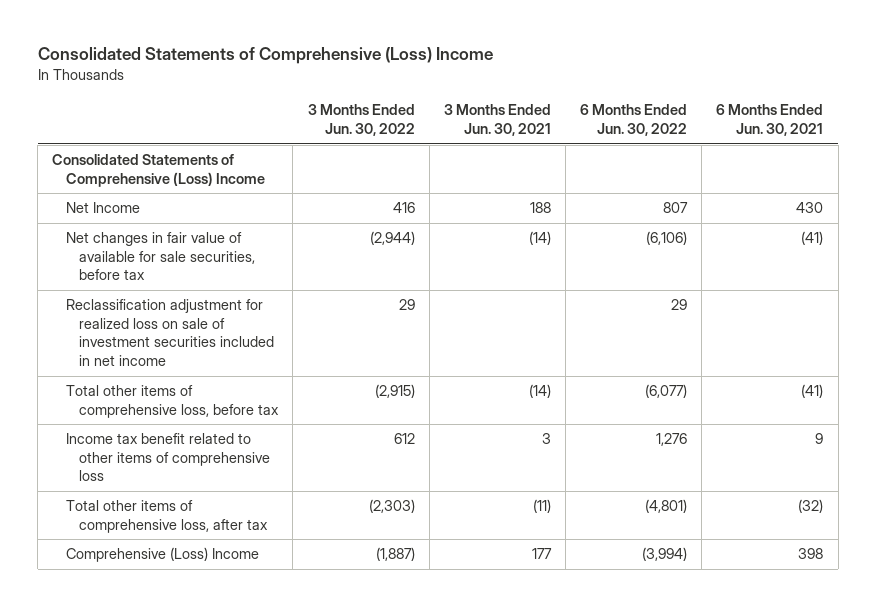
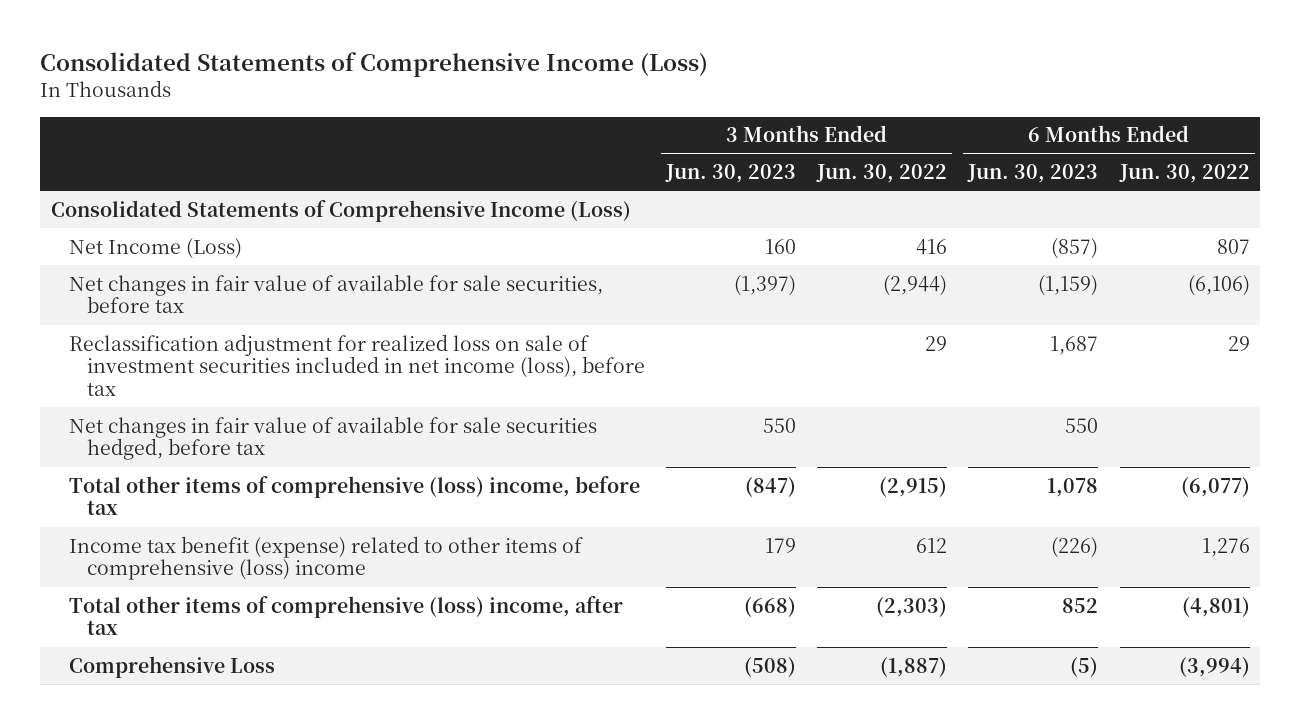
[37,47,493,65] Consolidated Statements of Comprehensive (Loss) Income -> [40,51,709,77] Consolidated Statements of Comprehensive Income (Loss)
[443,104,551,136] 3 Months Ended Jun. 30, 2021 -> none
[716,104,824,136] 6 Months Ended Jun. 30, 2021 -> none
none -> [664,164,796,184] Jun. 30, 2023
none -> [967,164,1099,184] Jun. 30, 2023
[52,154,265,187] Consolidated Statements of Comprehensive (Loss) Income -> [50,199,631,222] Consolidated Statements of Comprehensive Income (Loss)
[65,202,140,214] Net Income -> [68,237,242,259] Net Income (Loss)
[65,299,275,366] Reclassification adjustment for realized loss on sale of investment securities included in net income -> [68,333,645,396] Reclassification adjustment for realized loss on sale of investment securities included in net income (loss), before tax
none -> [68,415,597,461] Net changes in fair value of available for sale securities hedged, before tax
[65,385,280,418] Total other items of comprehensive loss, before tax -> [68,475,640,516] Total other items of comprehensive (loss) income, before tax
[65,433,271,482] Income tax benefit related to other items of comprehensive loss -> [68,535,583,581] Income tax benefit (expense) related to other items of comprehensive (loss) income
[65,500,269,533] Total other items of comprehensive loss, after tax -> [68,595,623,636] Total other items of comprehensive (loss) income, after tax
[65,547,259,563] Comprehensive (Loss) Income -> [68,655,275,678] Comprehensive Loss

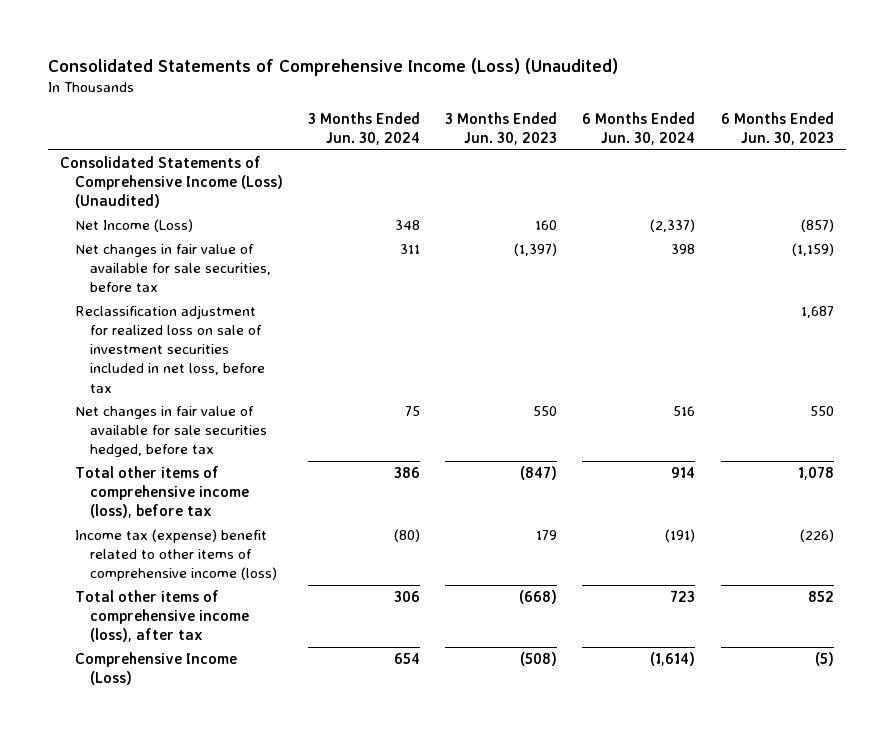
[40,51,709,77] Consolidated Statements of Comprehensive Income (Loss) -> [47,57,618,76] Consolidated Statements of Comprehensive Income (Loss) (Unaudited)
[816,164,948,184] Jun. 30, 2022 -> none
[1118,164,1250,184] Jun. 30, 2022 -> none
none -> [308,112,421,146] 3 Months Ended Jun. 30, 2024
none -> [582,112,696,146] 6 Months Ended Jun. 30, 2024
[50,199,631,222] Consolidated Statements of Comprehensive Income (Loss) -> [60,155,284,209] Consolidated Statements of Comprehensive Income (Loss) (Unaudited)
[68,333,645,396] Reclassification adjustment for realized loss on sale of investment securities included in net income (loss), before tax -> [75,304,266,393] Reclassification adjustment for realized loss on sale of investment securities included in net loss, before tax
[68,475,640,516] Total other items of comprehensive (loss) income, before tax -> [75,465,250,519] Total other items of comprehensive income (loss), before tax
[68,535,583,581] Income tax benefit (expense) related to other items of comprehensive (loss) income -> [75,528,278,582] Income tax (expense) benefit related to other items of comprehensive income (loss)
[68,595,623,636] Total other items of comprehensive (loss) income, after tax -> [75,589,250,643] Total other items of comprehensive income (loss), after tax
[68,655,275,678] Comprehensive Loss -> [75,651,238,686] Comprehensive Income (Loss)

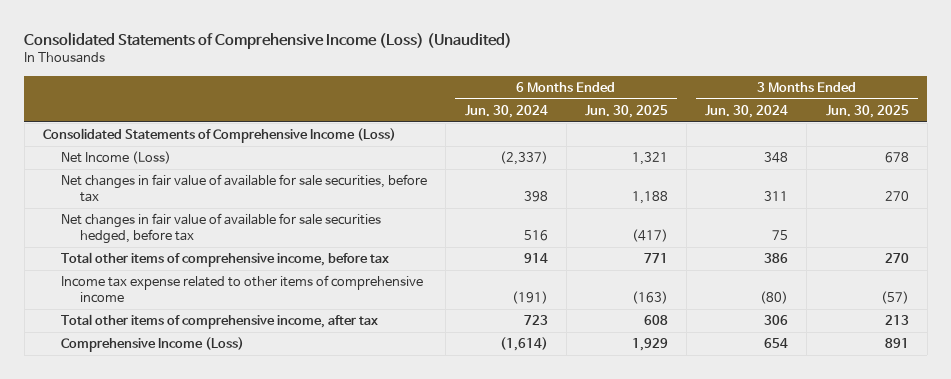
[445,112,558,146] 3 Months Ended Jun. 30, 2023 -> none
[720,112,834,146] 6 Months Ended Jun. 30, 2023 -> none
none -> [584,104,668,118] Jun. 30, 2025
none -> [825,104,909,118] Jun. 30, 2025
[60,155,284,209] Consolidated Statements of Comprehensive Income (Loss) (Unaudited) -> [42,128,396,144] Consolidated Statements of Comprehensive Income (Loss)
[75,304,266,393] Reclassification adjustment for realized loss on sale of investment securities included in net loss, before tax -> none
[75,465,250,519] Total other items of comprehensive income (loss), before tax -> [61,252,390,268] Total other items of comprehensive income, before tax
[75,528,278,582] Income tax (expense) benefit related to other items of comprehensive income (loss) -> [61,275,424,304] Income tax expense related to other items of comprehensive income
[75,589,250,643] Total other items of comprehensive income (loss), after tax -> [61,314,379,330] Total other items of comprehensive income, after tax

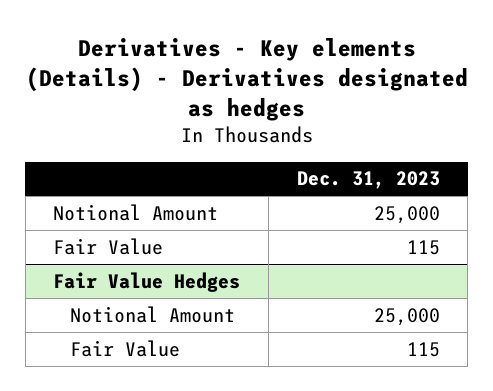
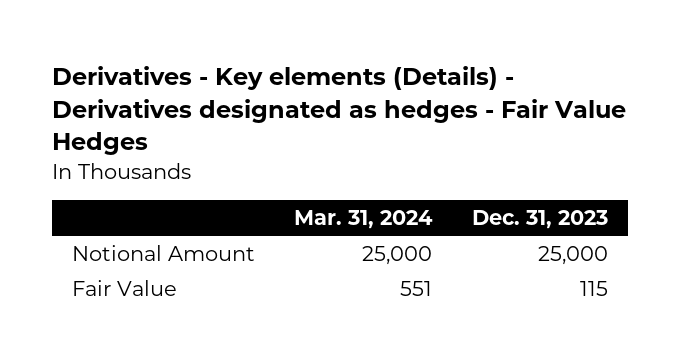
[25,37,468,122] Derivatives - Key elements (Details) - Derivatives designated as hedges -> [52,65,627,156] Derivatives - Key elements (Details) - Derivatives designated as hedges - Fair Value Hedges
none -> [294,209,434,229] Mar. 31, 2024
[53,271,241,292] Fair Value Hedges -> none
[70,305,236,323] Notional Amount -> none
[70,339,181,357] Fair Value -> none

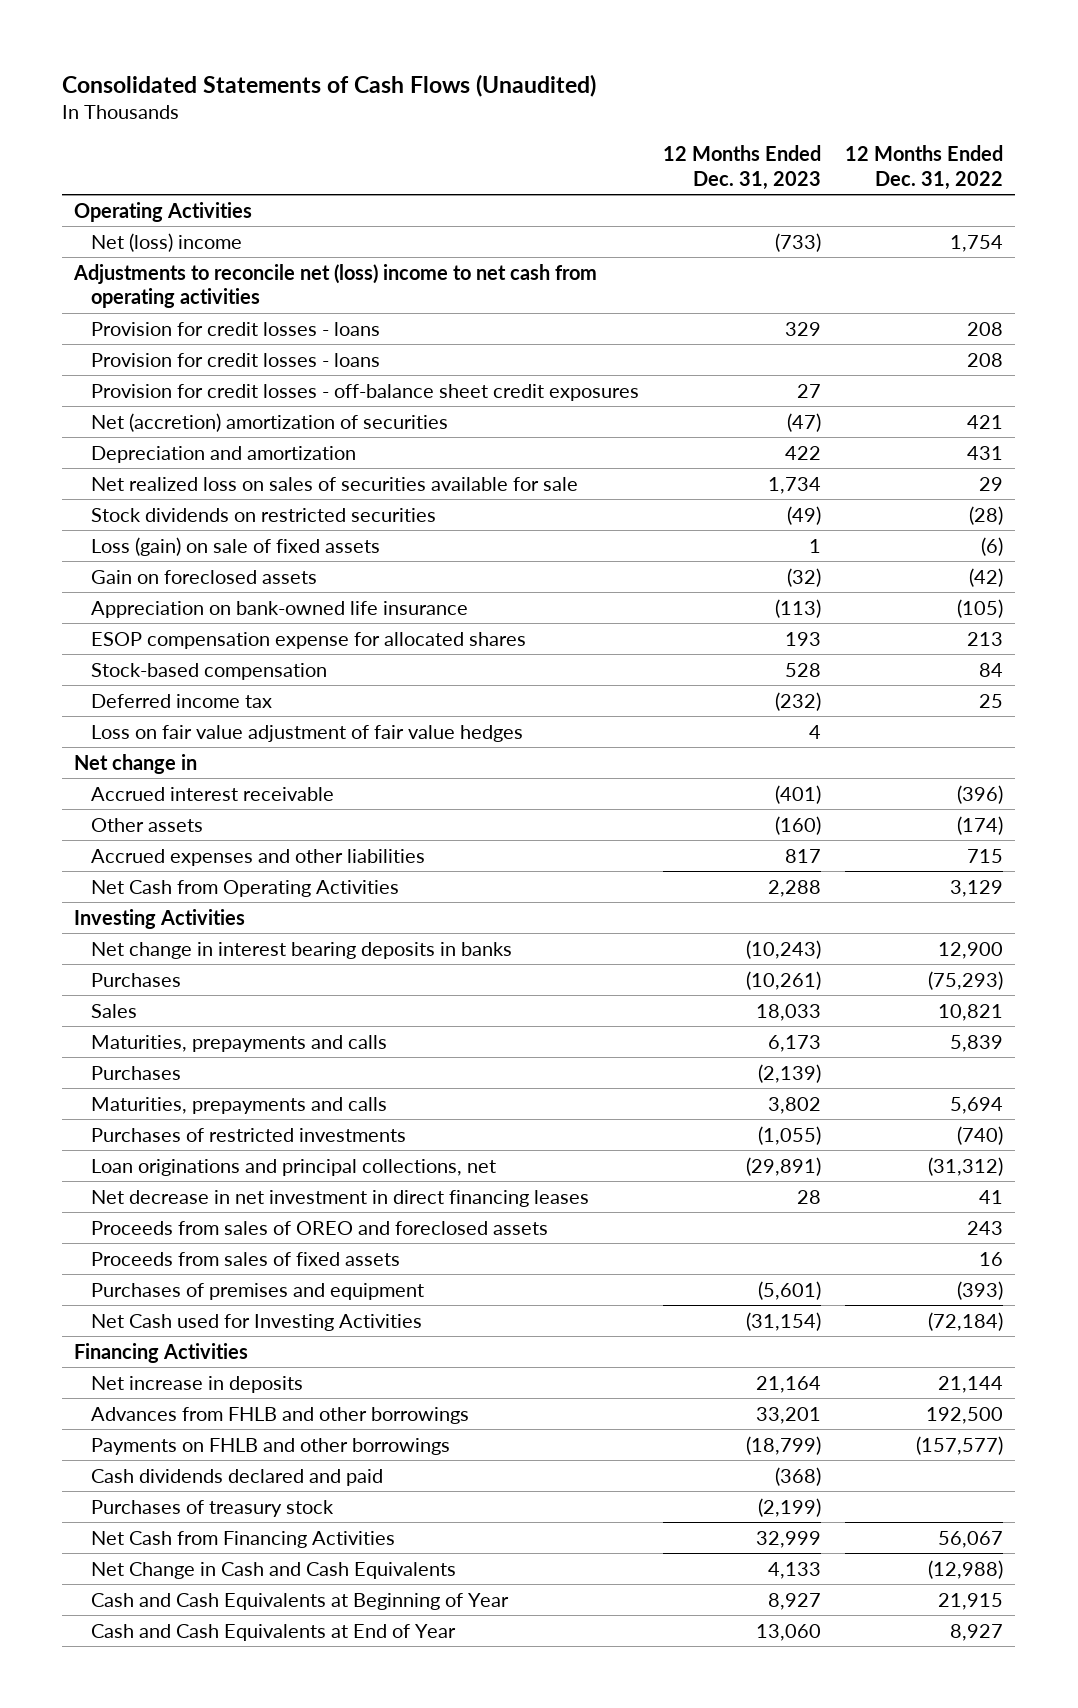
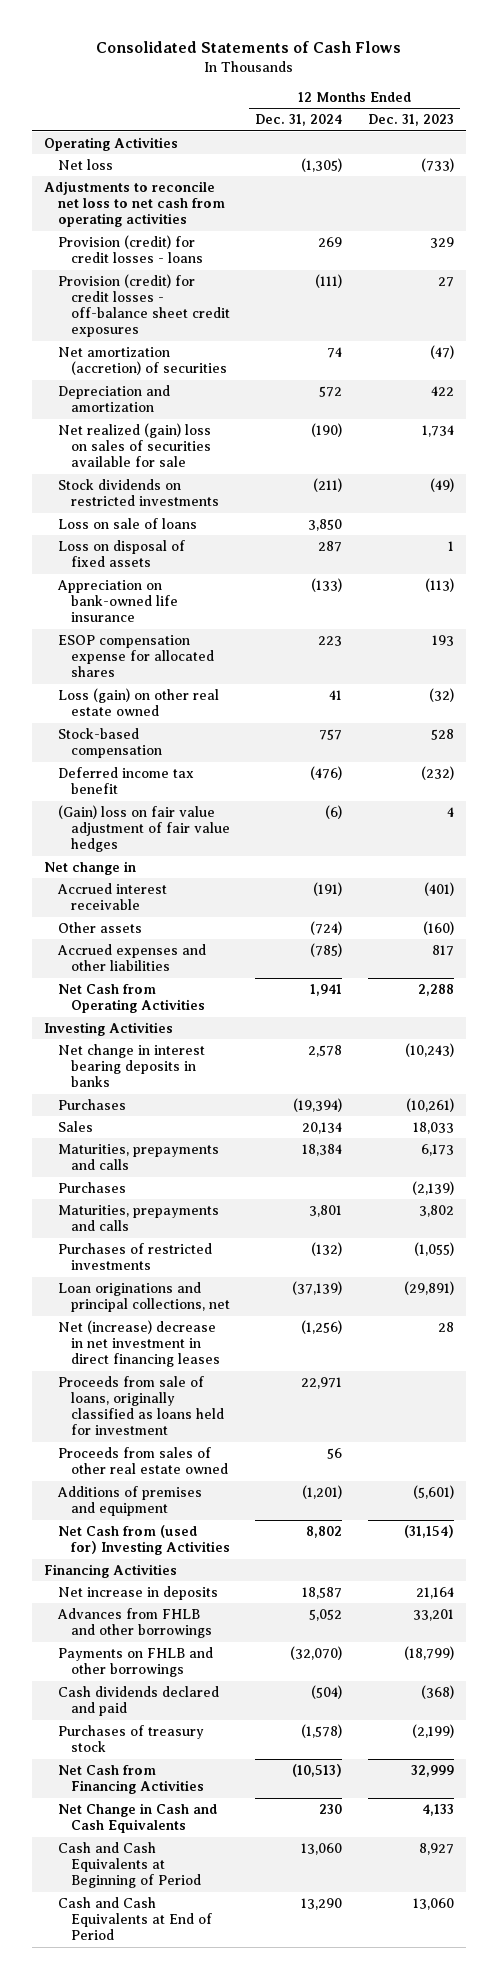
[62,73,597,97] Consolidated Statements of Cash Flows (Unaudited) -> [95,41,401,54] Consolidated Statements of Cash Flows
[845,145,1004,190] 12 Months Ended Dec. 31, 2022 -> none
none -> [255,114,343,127] Dec. 31, 2024
[90,352,380,367] Provision for credit losses - loans -> none
[90,232,242,252] Net (loss) income -> [57,159,113,171] Net loss
[73,263,598,309] Adjustments to reconcile net (loss) income to net cash from operating activities -> [44,181,225,228] Adjustments to reconcile net loss to net cash from operating activities
[90,321,380,336] Provision for credit losses - loans -> [57,235,204,264] Provision (credit) for credit losses - loans
[90,383,639,401] Provision for credit losses - off-balance sheet credit exposures -> [57,274,231,338] Provision (credit) for credit losses - off-balance sheet credit exposures
[90,412,448,432] Net (accretion) amortization of securities -> [57,347,228,376] Net amortization (accretion) of securities
[90,569,317,584] Gain on foreclosed assets -> none
[90,476,578,491] Net realized loss on sales of securities available for sale -> [57,423,212,468] Net realized (gain) loss on sales of securities available for sale
[90,507,436,522] Stock dividends on restricted securities -> [57,479,220,507] Stock dividends on restricted investments
none -> [57,518,197,530] Loss on sale of loans
[90,536,380,556] Loss (gain) on sale of fixed assets -> [57,540,185,568] Loss on disposal of fixed assets
none -> [57,688,219,717] Loss (gain) on other real estate owned
[90,693,272,708] Deferred income tax -> [57,767,194,795] Deferred income tax benefit
[90,724,523,742] Loss on fair value adjustment of fair value hedges -> [57,805,231,853] (Gain) loss on fair value adjustment of fair value hedges
[90,1220,548,1235] Proceeds from sales of OREO and foreclosed assets -> none
[90,1251,400,1266] Proceeds from sales of fixed assets -> none
[90,1189,589,1207] Net decrease in net investment in direct financing leases -> [57,1320,221,1368] Net (increase) decrease in net investment in direct financing leases
none -> [57,1376,225,1436] Proceeds from sale of loans, originally classified as loans held for investment
none -> [57,1447,229,1475] Proceeds from sales of other real estate owned
[90,1282,424,1300] Purchases of premises and equipment -> [56,1486,202,1517] Additions of premises and equipment
[90,1313,422,1331] Net Cash used for Investing Activities -> [57,1525,231,1556] Net Cash from (used for) Investing Activities
[90,1592,509,1610] Cash and Cash Equivalents at Beginning of Year -> [57,1842,202,1889] Cash and Cash Equivalents at Beginning of Period
[90,1623,456,1641] Cash and Cash Equivalents at End of Year -> [57,1897,213,1941] Cash and Cash Equivalents at End of Period

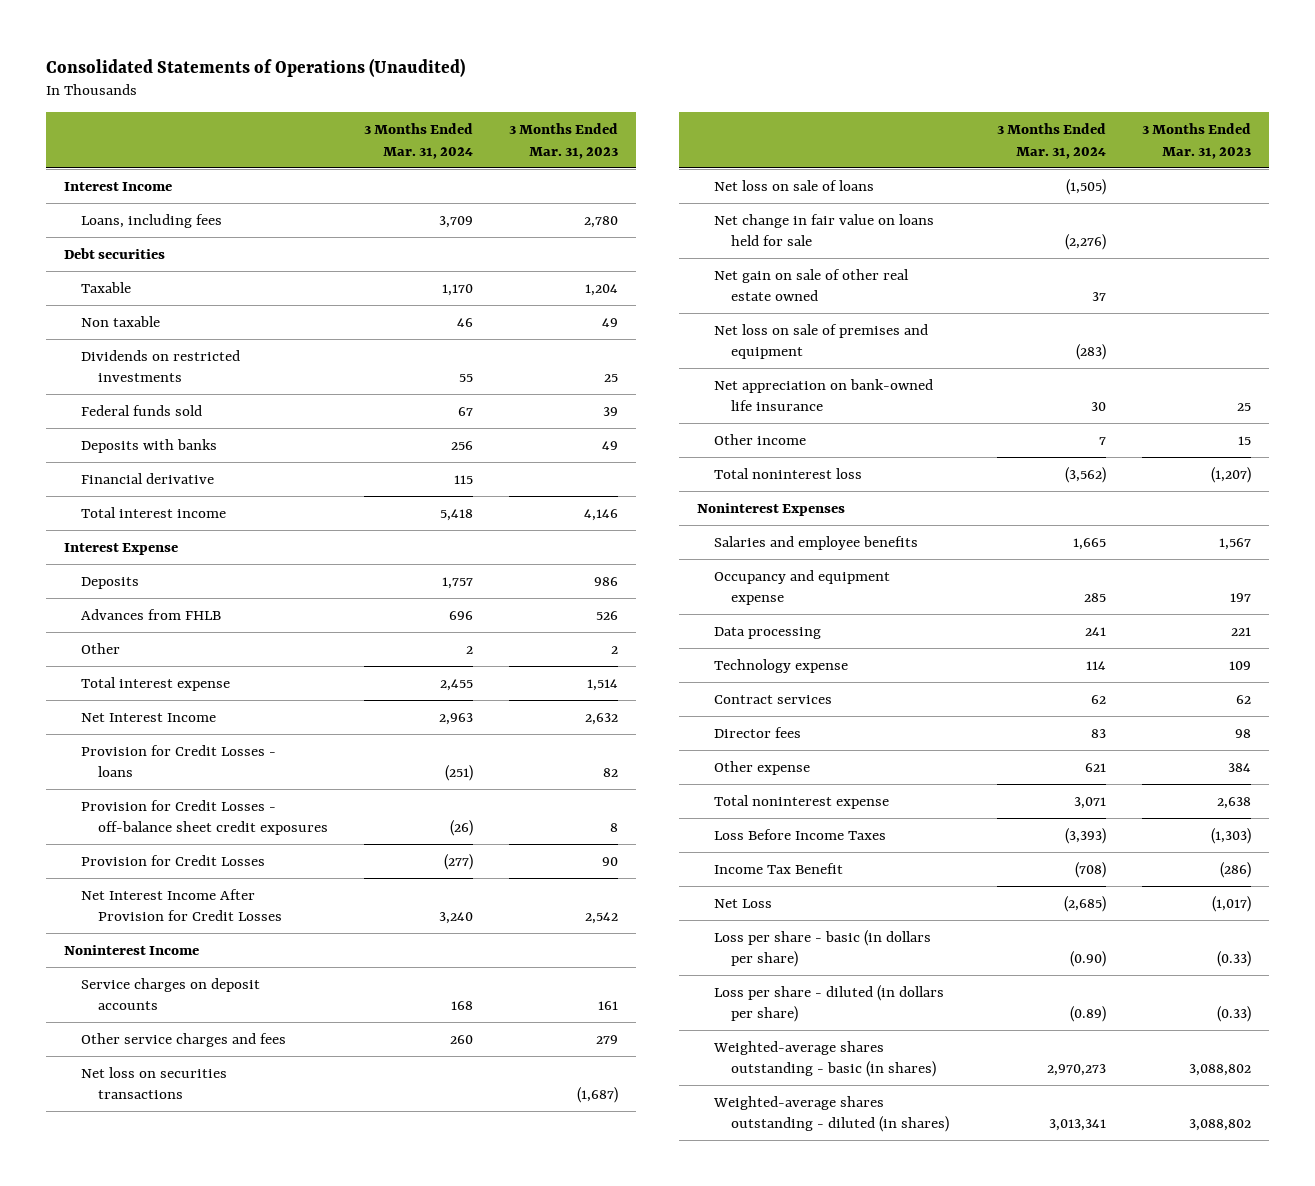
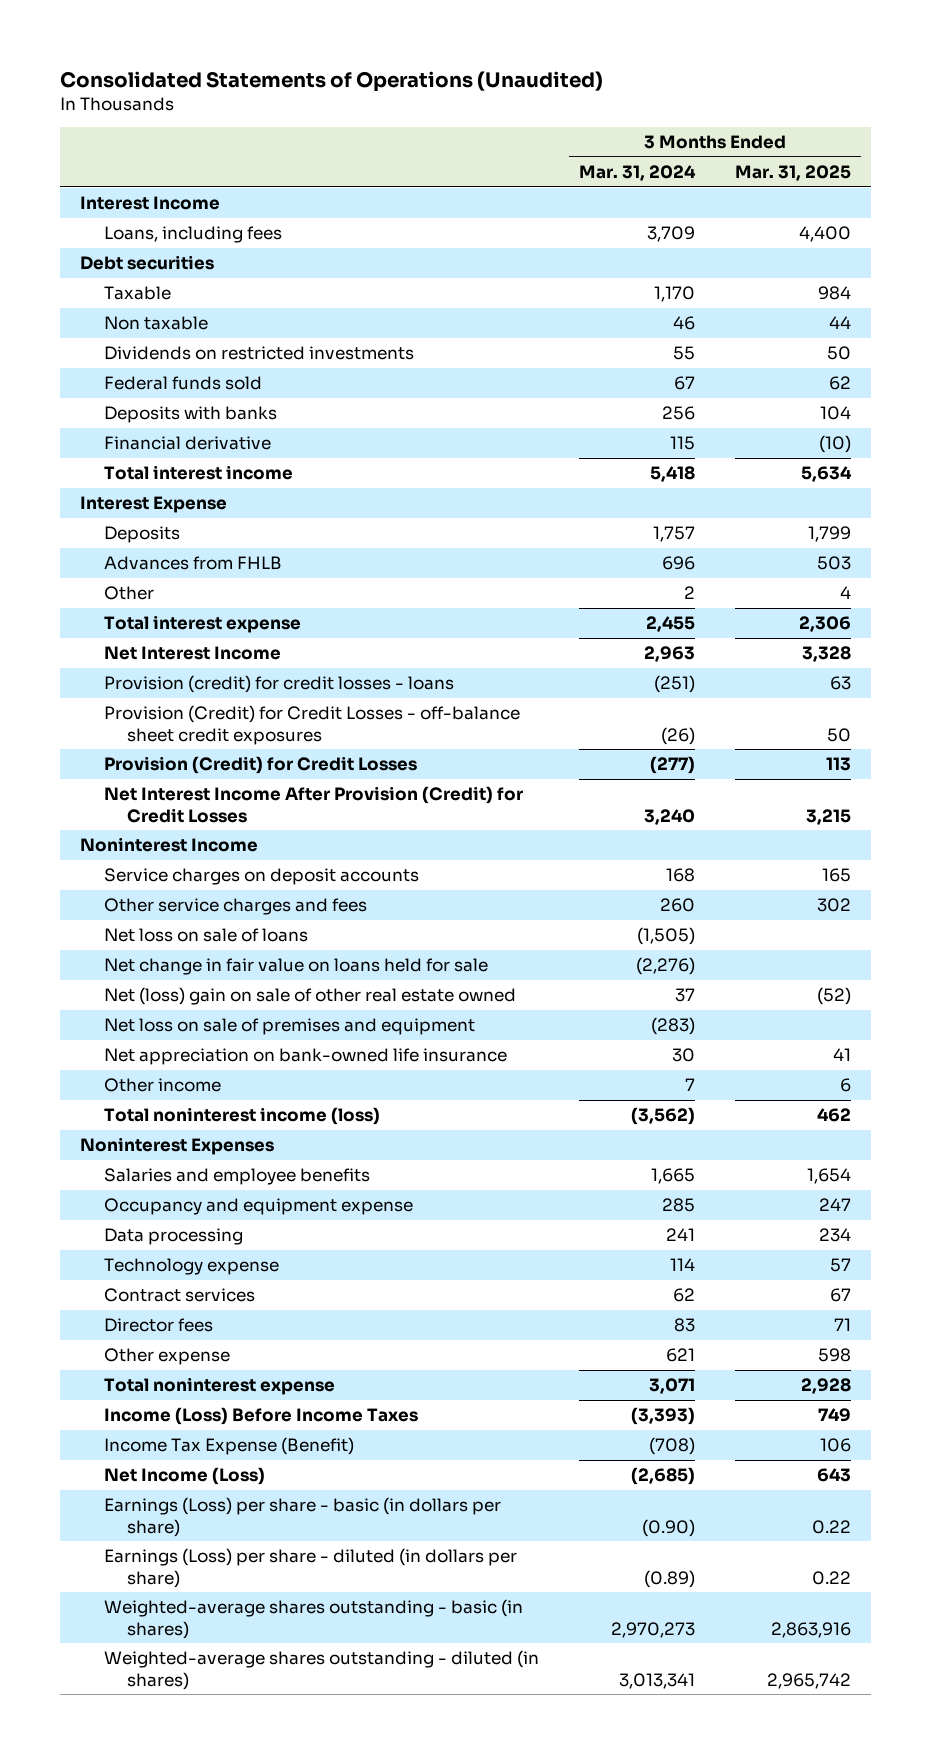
[509,123,619,159] 3 Months Ended Mar. 31, 2023 -> none
none -> [735,165,852,182] Mar. 31, 2025
[81,744,277,778] Provision for Credit Losses - loans -> [103,675,454,694] Provision (credit) for credit losses - loans
[81,799,328,836] Provision for Credit Losses - off-balance sheet credit exposures -> [103,705,520,745] Provision (Credit) for Credit Losses - off-balance sheet credit exposures
[81,854,266,866] Provision for Credit Losses -> [103,756,417,775] Provision (Credit) for Credit Losses
[81,888,282,922] Net Interest Income After Provision for Credit Losses -> [103,786,523,823] Net Interest Income After Provision (Credit) for Credit Losses
[81,1066,228,1100] Net loss on securities transactions -> none
[713,268,909,302] Net gain on sale of other real estate owned -> [103,987,516,1006] Net (loss) gain on sale of other real estate owned
[713,467,862,479] Total noninterest loss -> [103,1107,380,1126] Total noninterest income (loss)
[713,828,886,840] Loss Before Income Taxes -> [103,1407,418,1426] Income (Loss) Before Income Taxes
[713,862,843,874] Income Tax Benefit -> [103,1437,354,1456] Income Tax Expense (Benefit)
[713,898,772,908] Net Loss -> [103,1467,265,1486] Net Income (Loss)
[713,929,931,968] Loss per share - basic (in dollars per share) -> [103,1497,501,1537] Earnings (Loss) per share - basic (in dollars per share)
[713,984,944,1023] Loss per share - diluted (in dollars per share) -> [103,1548,517,1588] Earnings (Loss) per share - diluted (in dollars per share)

